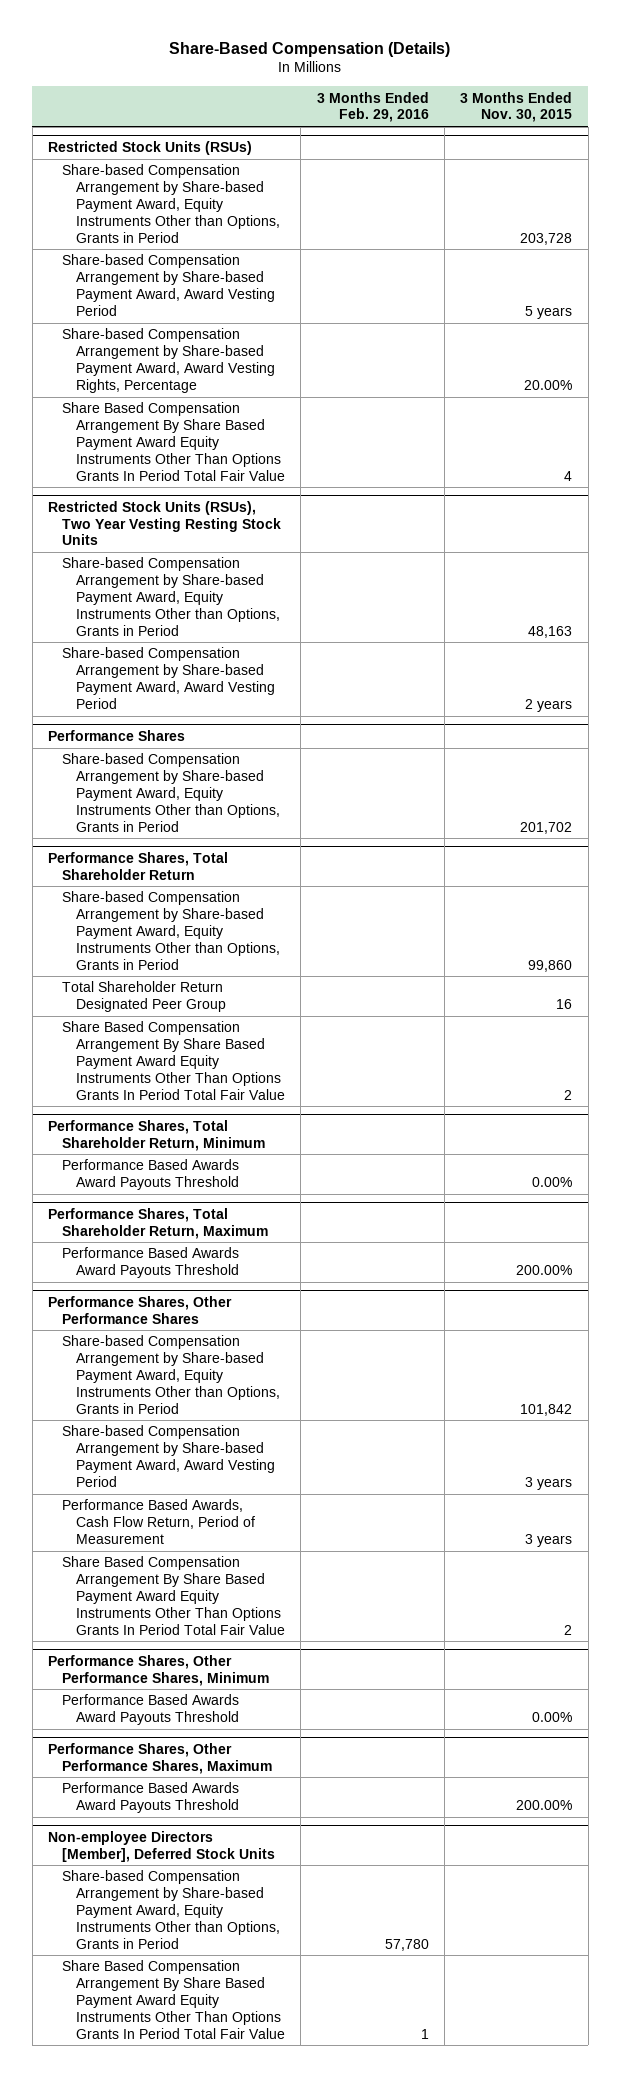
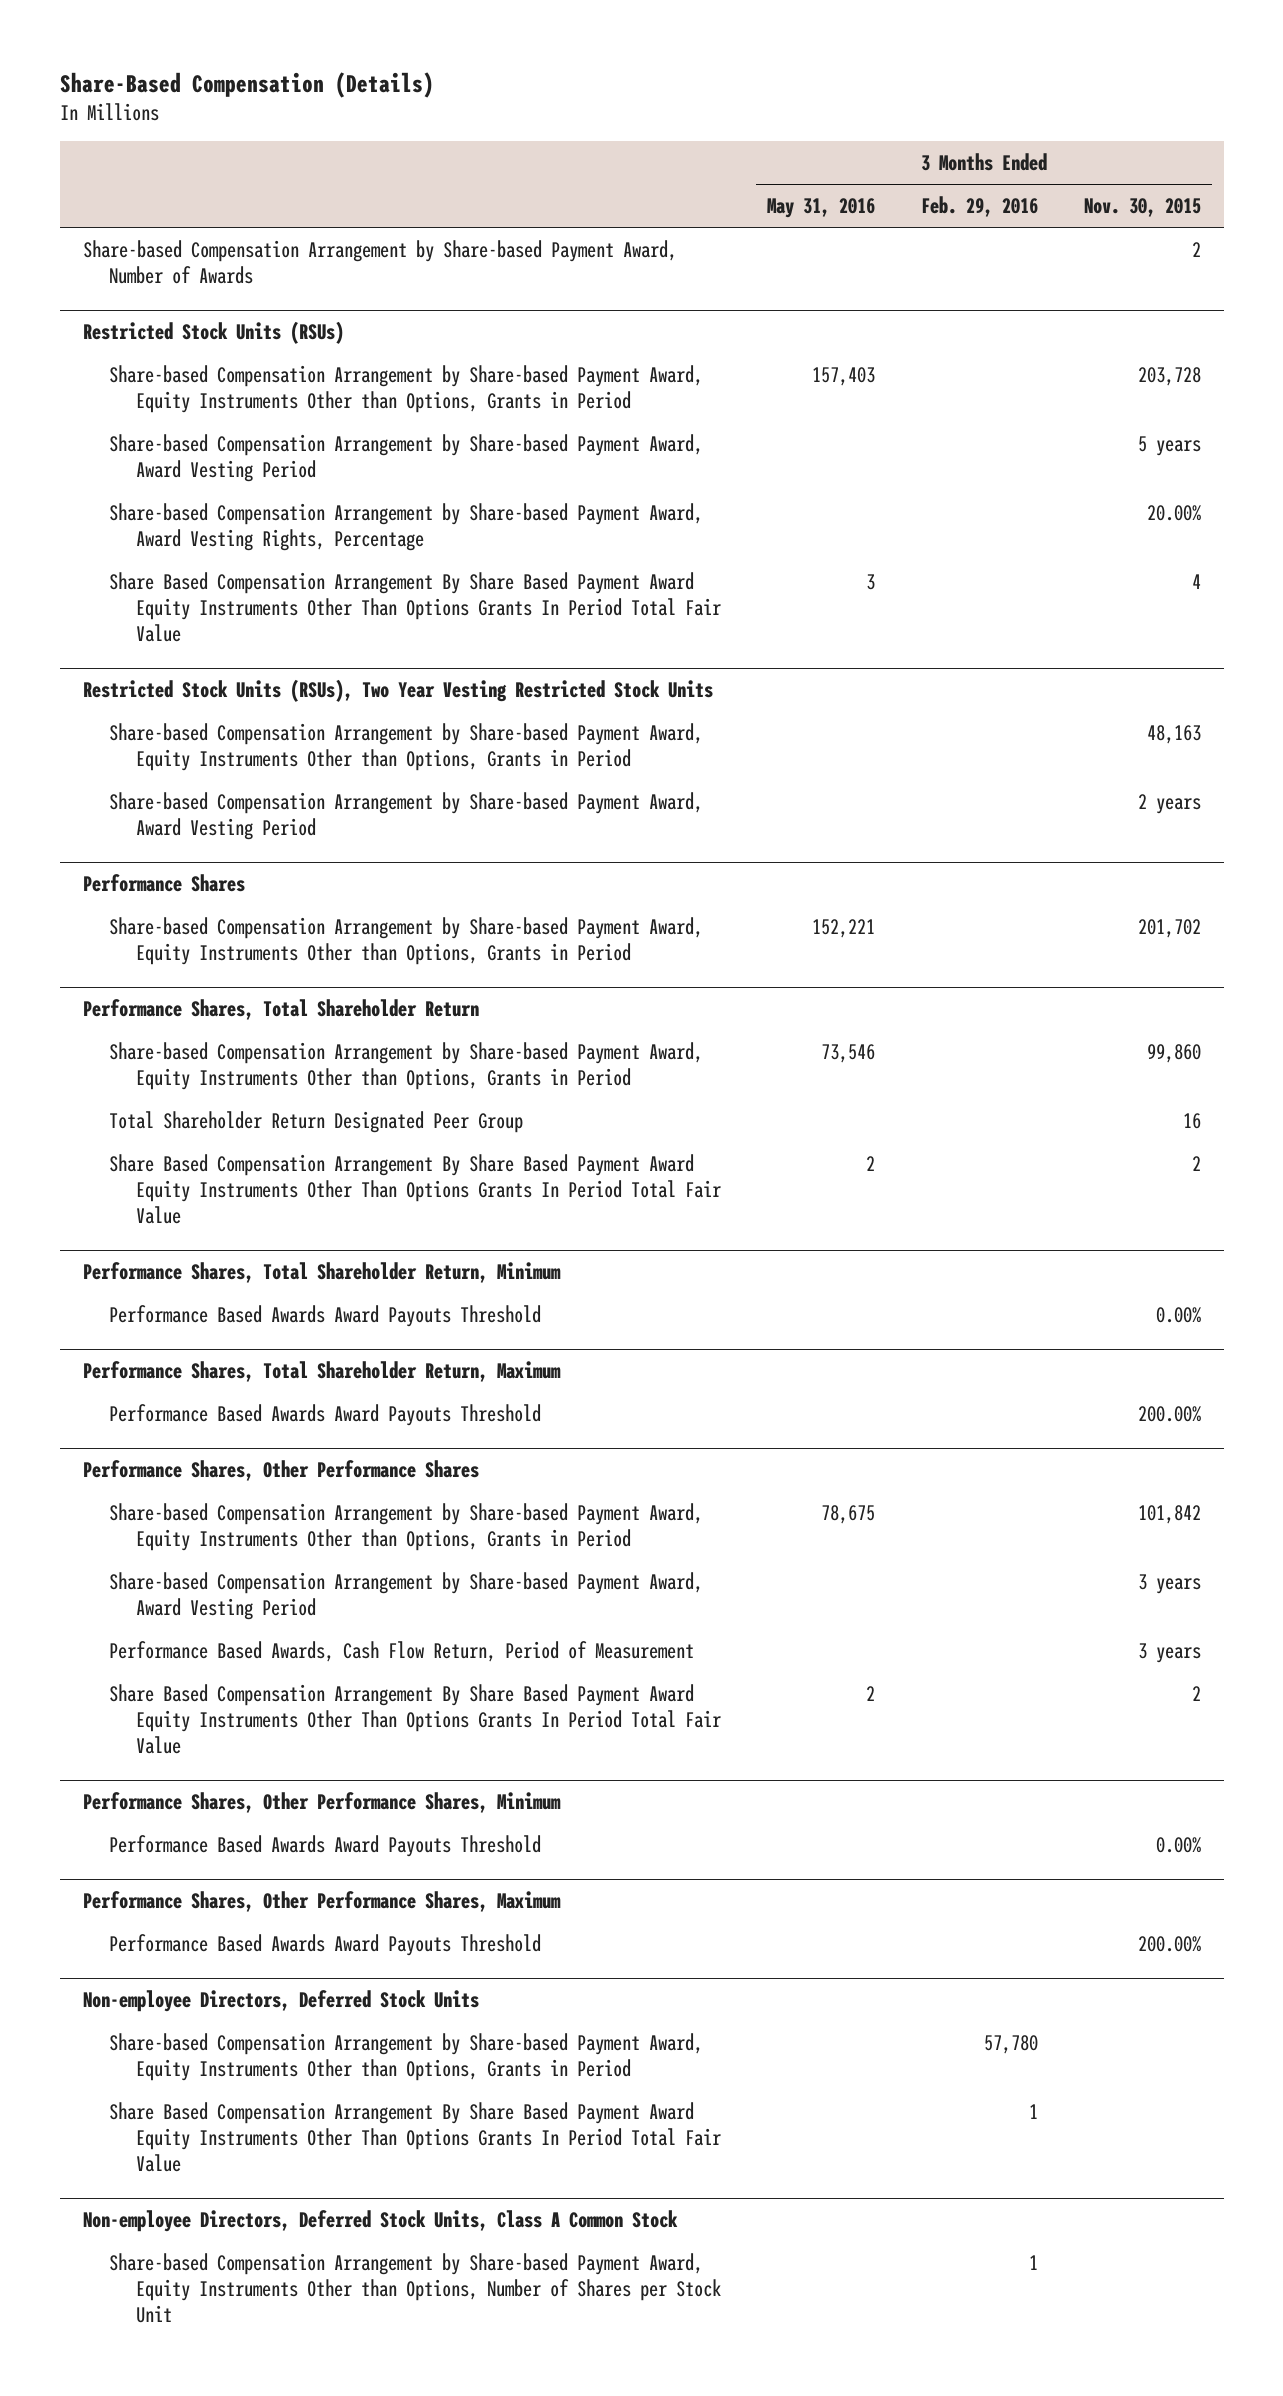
none -> [766,197,875,218] May 31, 2016
none -> [82,239,677,284] Share-based Compensation Arrangement by Share-based Payment Award, Number of Awards
[48,500,281,546] Restricted Stock Units (RSUs), Two Year Vesting Resting Stock Units -> [82,678,713,702] Restricted Stock Units (RSUs), Two Year Vesting Restricted Stock Units
[48,1830,275,1862] Non-employee Directors [Member], Deferred Stock Units -> [82,1989,479,2012] Non-employee Directors, Deferred Stock Units
none -> [82,2209,678,2232] Non-employee Directors, Deferred Stock Units, Class A Common Stock
none -> [109,2252,722,2324] Share-based Compensation Arrangement by Share-based Payment Award, Equity Instruments Other than Options, Number of Shares per Stock Unit

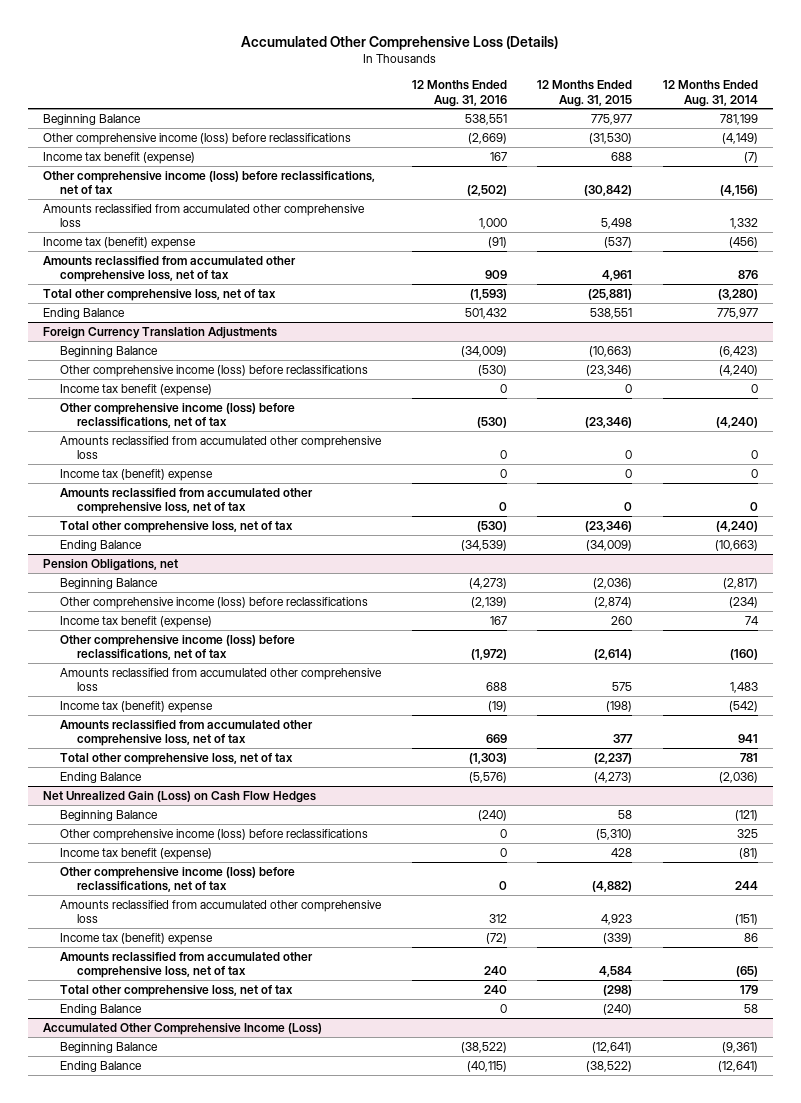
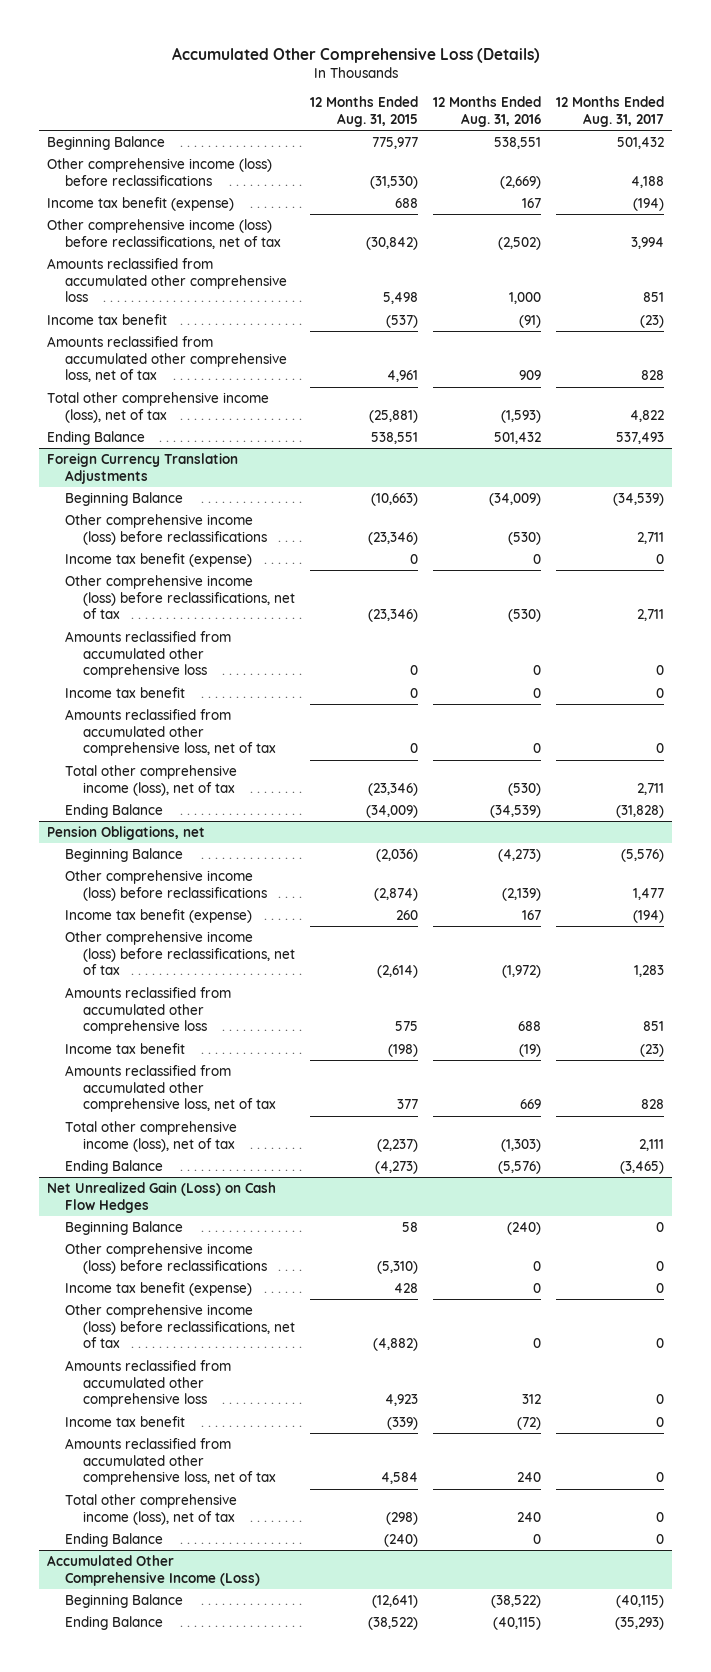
[662,80,758,107] 12 Months Ended Aug. 31, 2014 -> none
none -> [556,96,665,127] 12 Months Ended Aug. 31, 2017
[43,236,197,249] Income tax (benefit) expense -> [46,313,167,325] Income tax benefit
[43,288,277,301] Total other comprehensive loss, net of tax -> [46,391,269,423] Total other comprehensive income (loss), net of tax
[60,468,214,481] Income tax (benefit) expense -> [64,686,185,698] Income tax benefit
[60,520,294,533] Total other comprehensive loss, net of tax -> [64,764,237,796] Total other comprehensive income (loss), net of tax
[60,700,214,713] Income tax (benefit) expense -> [64,1042,185,1054] Income tax benefit
[60,752,294,765] Total other comprehensive loss, net of tax -> [64,1120,237,1152] Total other comprehensive income (loss), net of tax
[60,932,214,945] Income tax (benefit) expense -> [64,1415,185,1427] Income tax benefit
[60,984,294,997] Total other comprehensive loss, net of tax -> [64,1493,237,1525] Total other comprehensive income (loss), net of tax

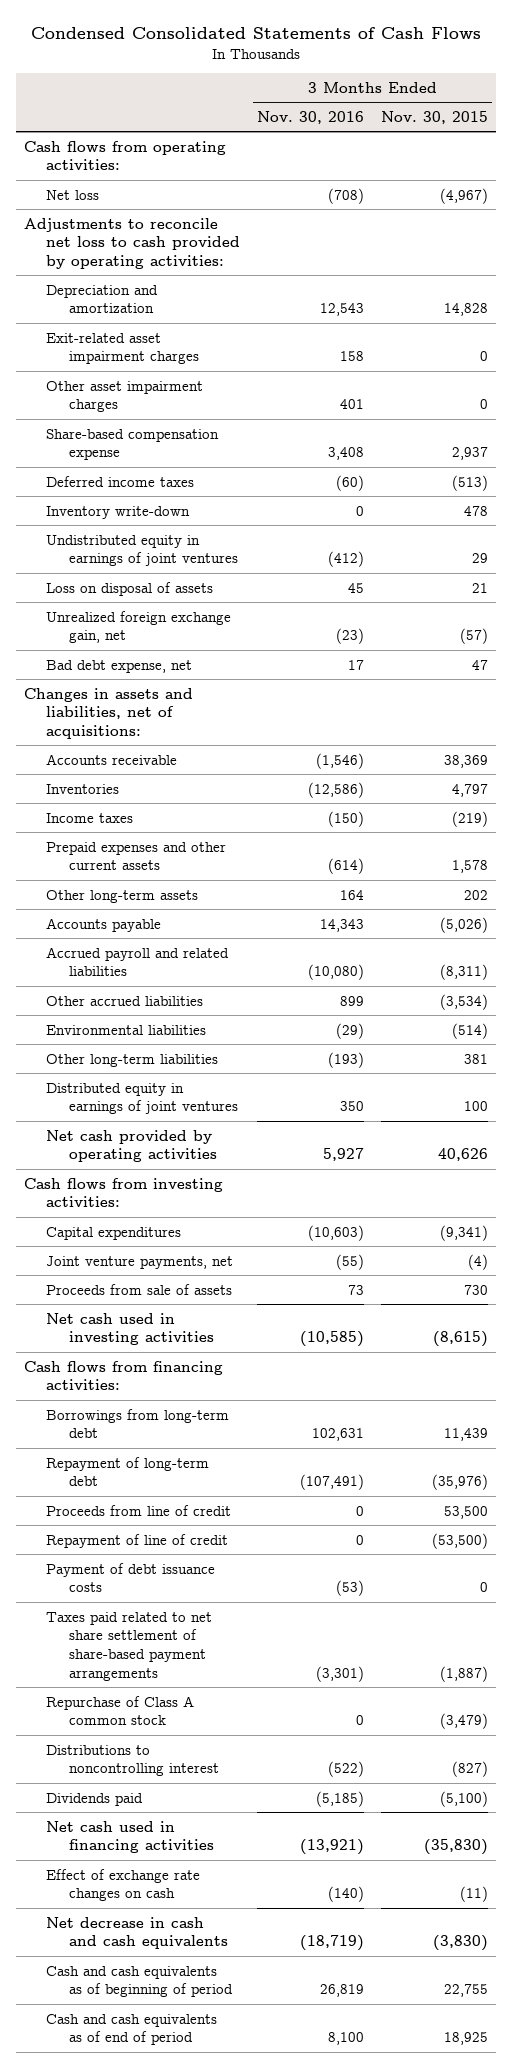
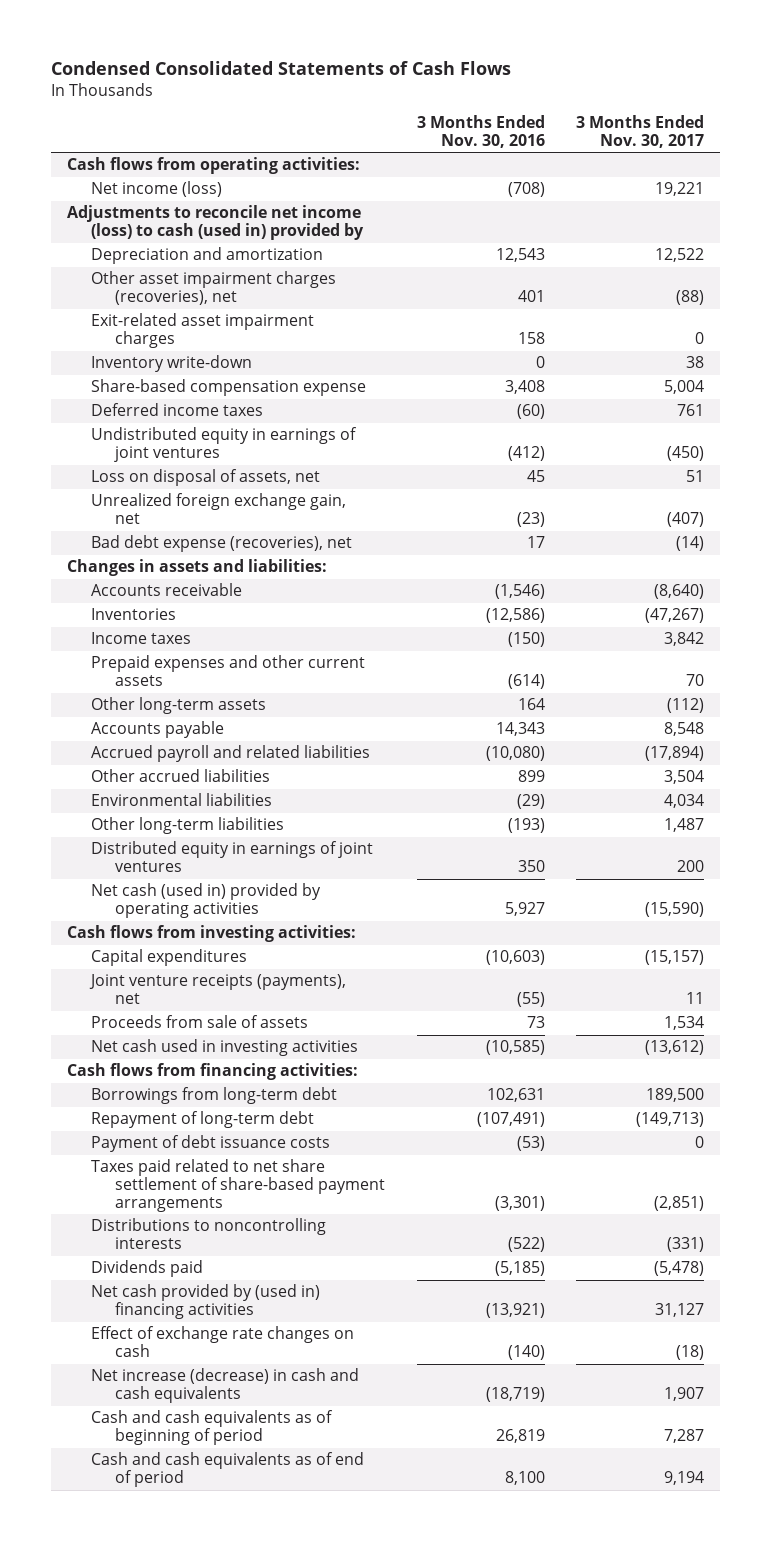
[380,110,488,124] Nov. 30, 2015 -> none
none -> [576,115,705,148] 3 Months Ended Nov. 30, 2017
[46,189,100,200] Net loss -> [90,181,222,198] Net income (loss)
[24,217,241,269] Adjustments to reconcile net loss to cash provided by operating activities: -> [66,205,364,241] Adjustments to reconcile net income (loss) to cash (used in) provided by
none -> [90,271,336,306] Other asset impairment charges (recoveries), net
[46,380,204,413] Other asset impairment charges -> none
[46,505,191,519] Inventory write-down -> [90,355,252,373] Inventory write-down
[46,581,214,596] Loss on disposal of assets -> [90,469,320,487] Loss on disposal of assets, net
[46,659,193,673] Bad debt expense, net -> [90,535,352,553] Bad debt expense (recoveries), net
[24,687,194,739] Changes in assets and liabilities, net of acquisitions: -> [66,559,327,577] Changes in assets and liabilities:
[46,1129,217,1163] Net cash provided by operating activities -> [90,883,321,919] Net cash (used in) provided by operating activities
[46,1255,234,1269] Joint venture payments, net -> [88,974,346,1005] Joint venture receipts (payments), net
[46,1504,232,1516] Proceeds from line of credit -> none
[46,1533,229,1548] Repayment of line of credit -> none
[46,1695,195,1726] Repurchase of Class A common stock -> none
[46,1744,219,1777] Distributions to noncontrolling interest -> [90,1218,326,1250] Distributions to noncontrolling interests
[46,1820,214,1854] Net cash used in financing activities -> [90,1284,320,1320] Net cash provided by (used in) financing activities
[46,1916,228,1950] Net decrease in cash and cash equivalents -> [90,1368,359,1404] Net increase (decrease) in cash and cash equivalents

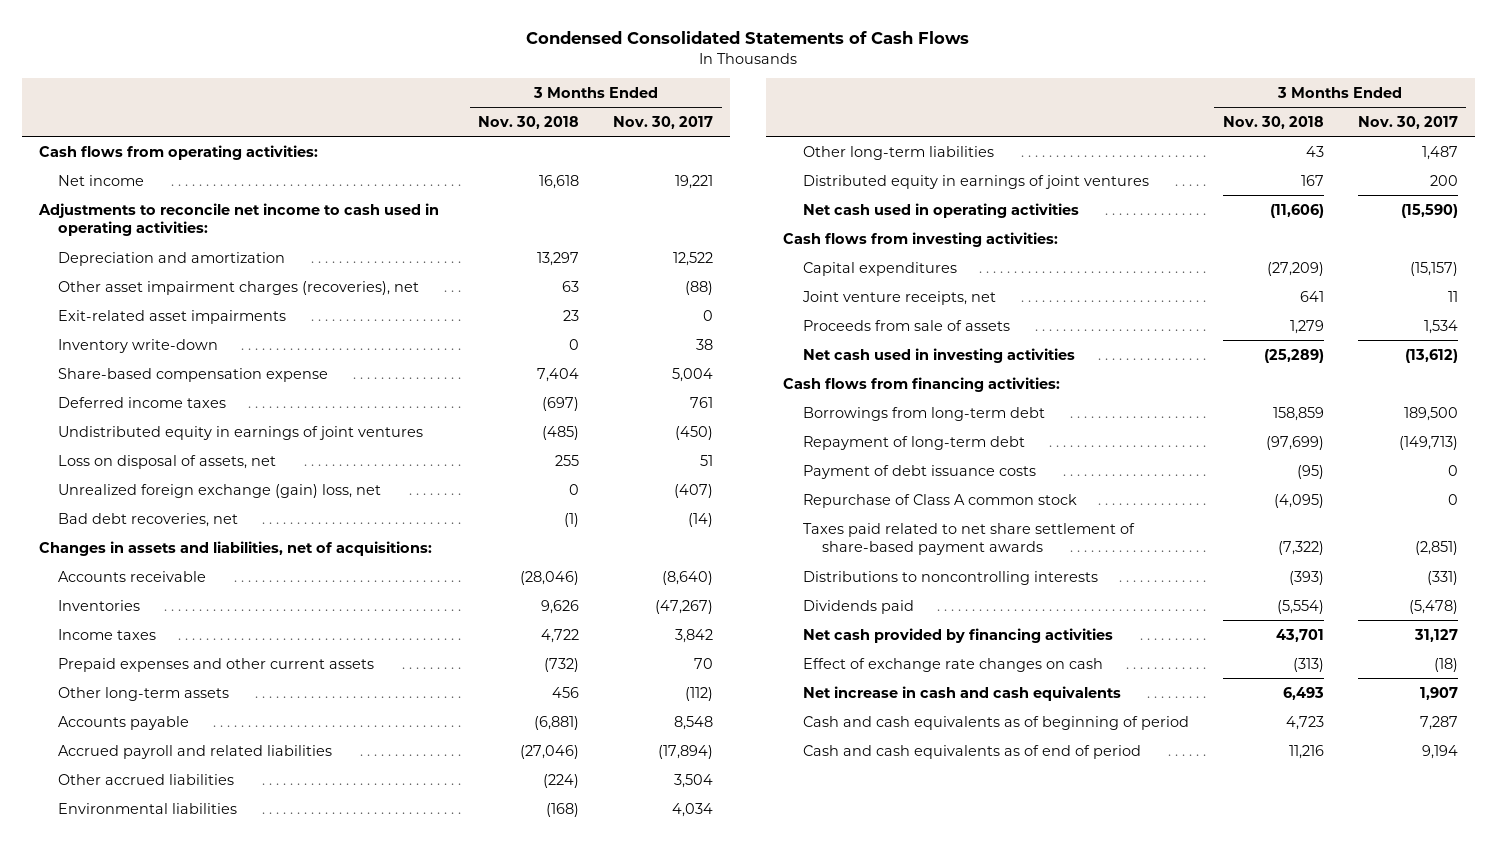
[416,115,545,148] 3 Months Ended Nov. 30, 2016 -> none
none -> [478,115,580,129] Nov. 30, 2018
[90,181,222,198] Net income (loss) -> [58,174,145,186] Net income
[66,205,364,241] Adjustments to reconcile net income (loss) to cash (used in) provided by -> [37,202,439,237] Adjustments to reconcile net income to cash used in operating activities:
[90,313,314,349] Exit-related asset impairment charges -> [58,309,287,324] Exit-related asset impairments
[90,493,346,525] Unrealized foreign exchange gain, net -> [58,483,382,498] Unrealized foreign exchange (gain) loss, net
[90,535,352,553] Bad debt expense (recoveries), net -> [58,512,239,527] Bad debt recoveries, net
[66,559,327,577] Changes in assets and liabilities: -> [38,540,432,556] Changes in assets and liabilities, net of acquisitions:
[90,883,321,919] Net cash (used in) provided by operating activities -> [802,202,1079,218] Net cash used in operating activities
[88,974,346,1005] Joint venture receipts (payments), net -> [801,290,996,305] Joint venture receipts, net
none -> [802,493,1077,508] Repurchase of Class A common stock
[90,1159,385,1212] Taxes paid related to net share settlement of share-based payment arrangements -> [802,522,1135,556] Taxes paid related to net share settlement of share-based payment awards
[90,1284,320,1320] Net cash provided by (used in) financing activities -> [802,627,1113,643] Net cash provided by financing activities
[90,1368,359,1404] Net increase (decrease) in cash and cash equivalents -> [802,685,1121,701] Net increase in cash and cash equivalents

